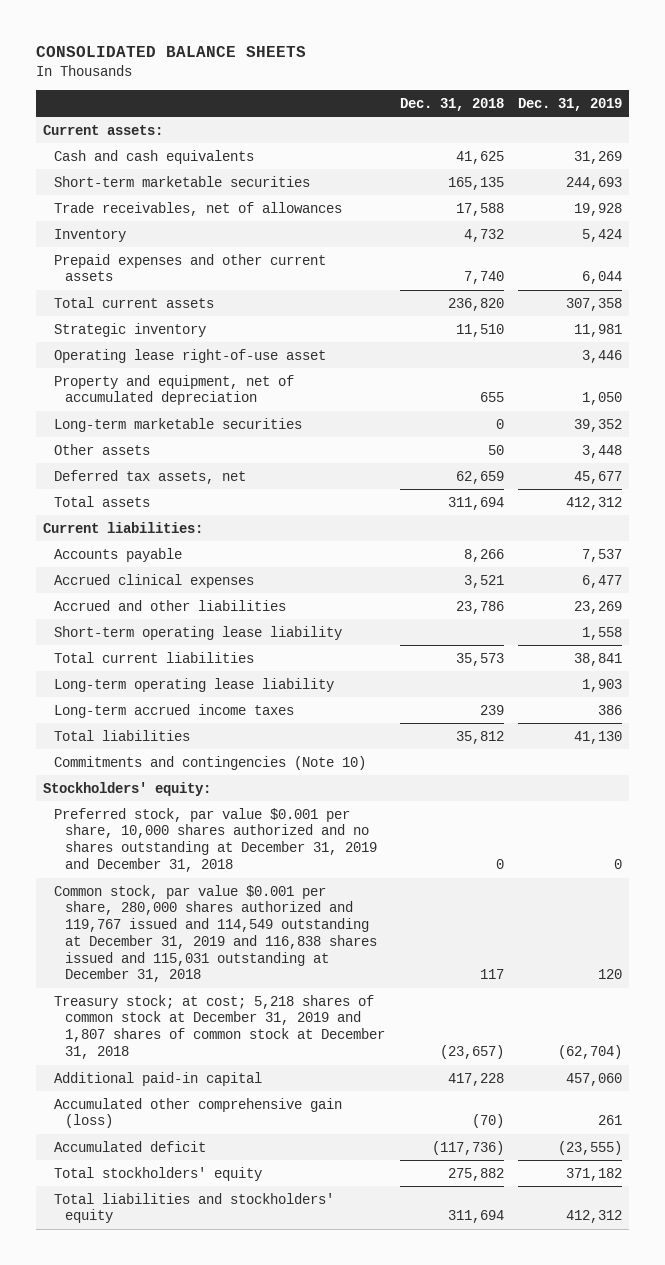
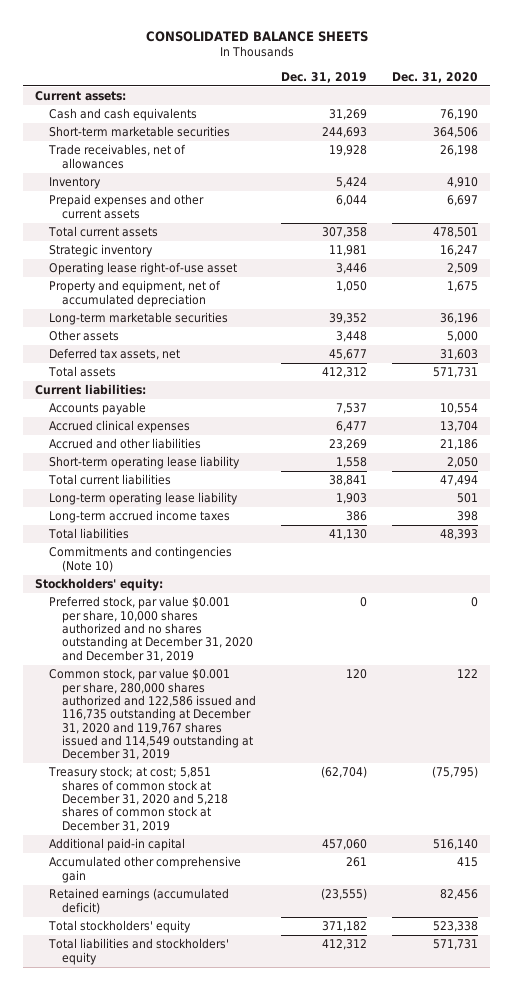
[399,97,504,111] Dec. 31, 2018 -> none
none -> [391,71,478,83] Dec. 31, 2020
[54,807,378,872] Preferred stock, par value $0.001 per share, 10,000 shares authorized and no shares outstanding at December 31, 2019 and December 31, 2018 -> [48,596,253,662] Preferred stock, par value $0.001 per share, 10,000 shares authorized and no shares outstanding at December 31, 2020 and December 31, 2019
[54,884,378,983] Common stock, par value $0.001 per share, 280,000 shares authorized and 119,767 issued and 114,549 outstanding at December 31, 2019 and 116,838 shares issued and 115,031 outstanding at December 31, 2018 -> [48,668,256,761] Common stock, par value $0.001 per share, 280,000 shares authorized and 122,586 issued and 116,735 outstanding at December 31, 2020 and 119,767 shares issued and 114,549 outstanding at December 31, 2019
[54,994,386,1059] Treasury stock; at cost; 5,218 shares of common stock at December 31, 2019 and 1,807 shares of common stock at December 31, 2018 -> [47,766,228,832] Treasury stock; at cost; 5,851 shares of common stock at December 31, 2020 and 5,218 shares of common stock at December 31, 2019
[54,1097,343,1129] Accumulated other comprehensive gain (loss) -> [48,856,241,883] Accumulated other comprehensive gain
[54,1140,207,1152] Accumulated deficit -> [48,888,229,914] Retained earnings (accumulated deficit)

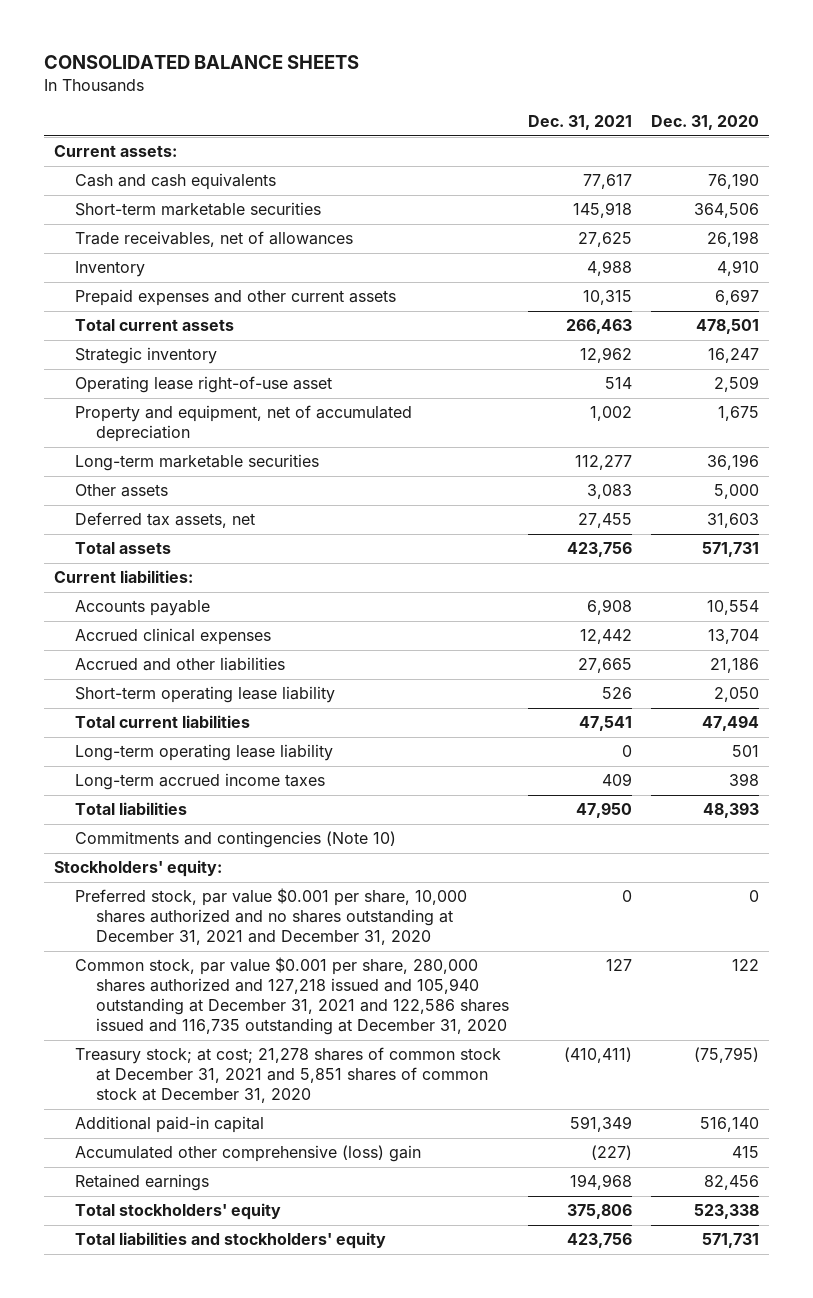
[280,71,367,83] Dec. 31, 2019 -> none
none -> [528,115,633,131] Dec. 31, 2021
[48,596,253,662] Preferred stock, par value $0.001 per share, 10,000 shares authorized and no shares outstanding at December 31, 2020 and December 31, 2019 -> [74,888,467,946] Preferred stock, par value $0.001 per share, 10,000 shares authorized and no shares outstanding at December 31, 2021 and December 31, 2020
[48,668,256,761] Common stock, par value $0.001 per share, 280,000 shares authorized and 122,586 issued and 116,735 outstanding at December 31, 2020 and 119,767 shares issued and 114,549 outstanding at December 31, 2019 -> [74,957,509,1035] Common stock, par value $0.001 per share, 280,000 shares authorized and 127,218 issued and 105,940 outstanding at December 31, 2021 and 122,586 shares issued and 116,735 outstanding at December 31, 2020
[47,766,228,832] Treasury stock; at cost; 5,851 shares of common stock at December 31, 2020 and 5,218 shares of common stock at December 31, 2019 -> [74,1047,501,1104] Treasury stock; at cost; 21,278 shares of common stock at December 31, 2021 and 5,851 shares of common stock at December 31, 2020
[48,856,241,883] Accumulated other comprehensive gain -> [74,1145,421,1163] Accumulated other comprehensive (loss) gain
[48,888,229,914] Retained earnings (accumulated deficit) -> [74,1174,209,1192] Retained earnings

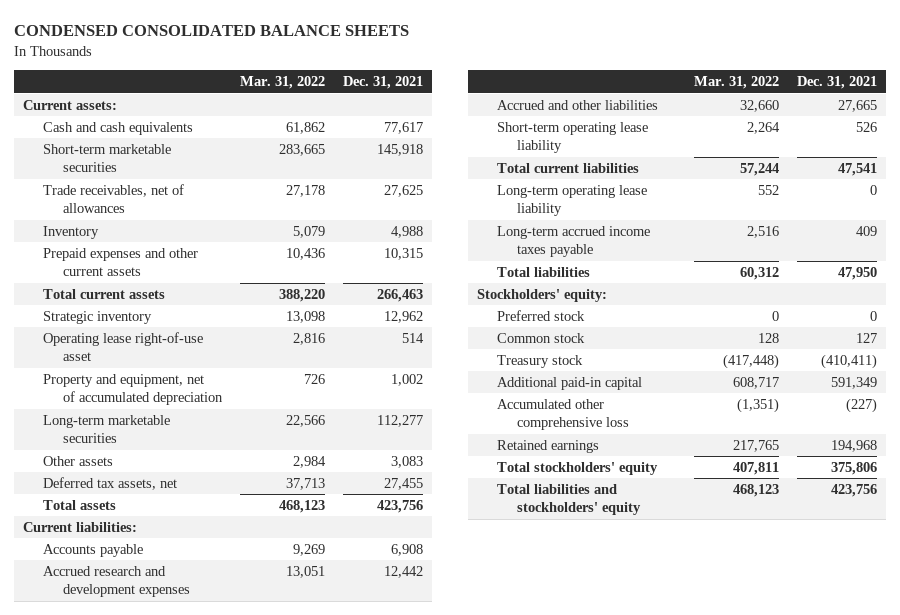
[44,54,360,69] CONSOLIDATED BALANCE SHEETS -> [14,25,410,37] CONDENSED CONSOLIDATED BALANCE SHEETS
[651,115,760,131] Dec. 31, 2020 -> none
none -> [240,76,326,90] Mar. 31, 2022
[74,628,271,646] Accrued clinical expenses -> [43,565,191,598] Accrued research and development expenses
[74,773,325,791] Long-term accrued income taxes -> [496,225,650,258] Long-term accrued income taxes payable
[74,831,396,849] Commitments and contingencies (Note 10) -> none
[74,888,467,946] Preferred stock, par value $0.001 per share, 10,000 shares authorized and no shares outstanding at December 31, 2021 and December 31, 2020 -> [496,309,585,321] Preferred stock
[74,957,509,1035] Common stock, par value $0.001 per share, 280,000 shares authorized and 127,218 issued and 105,940 outstanding at December 31, 2021 and 122,586 shares issued and 116,735 outstanding at December 31, 2020 -> [496,332,585,343] Common stock
[74,1047,501,1104] Treasury stock; at cost; 21,278 shares of common stock at December 31, 2021 and 5,851 shares of common stock at December 31, 2020 -> [496,354,583,368] Treasury stock
[74,1145,421,1163] Accumulated other comprehensive (loss) gain -> [496,398,629,431] Accumulated other comprehensive loss

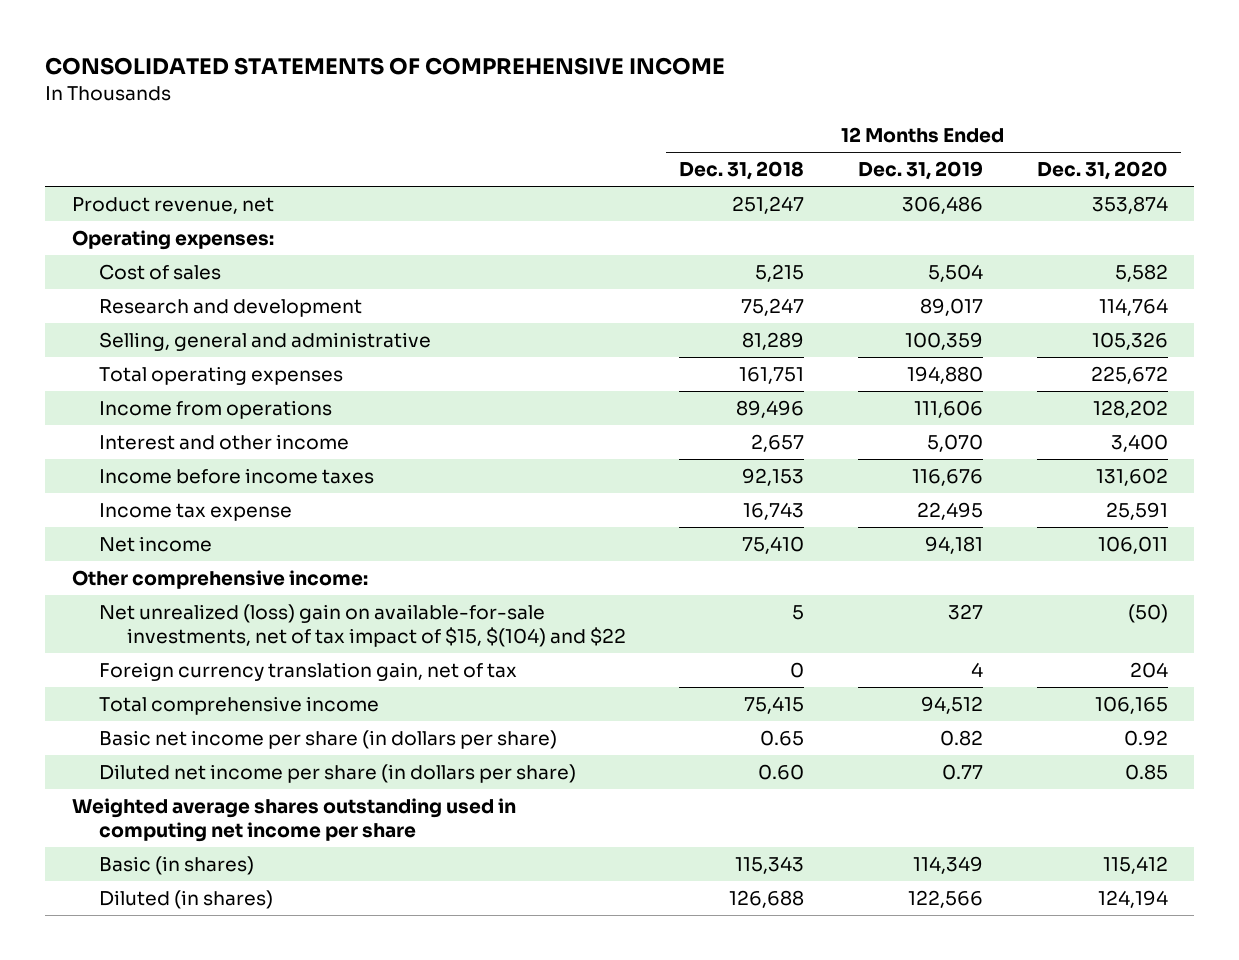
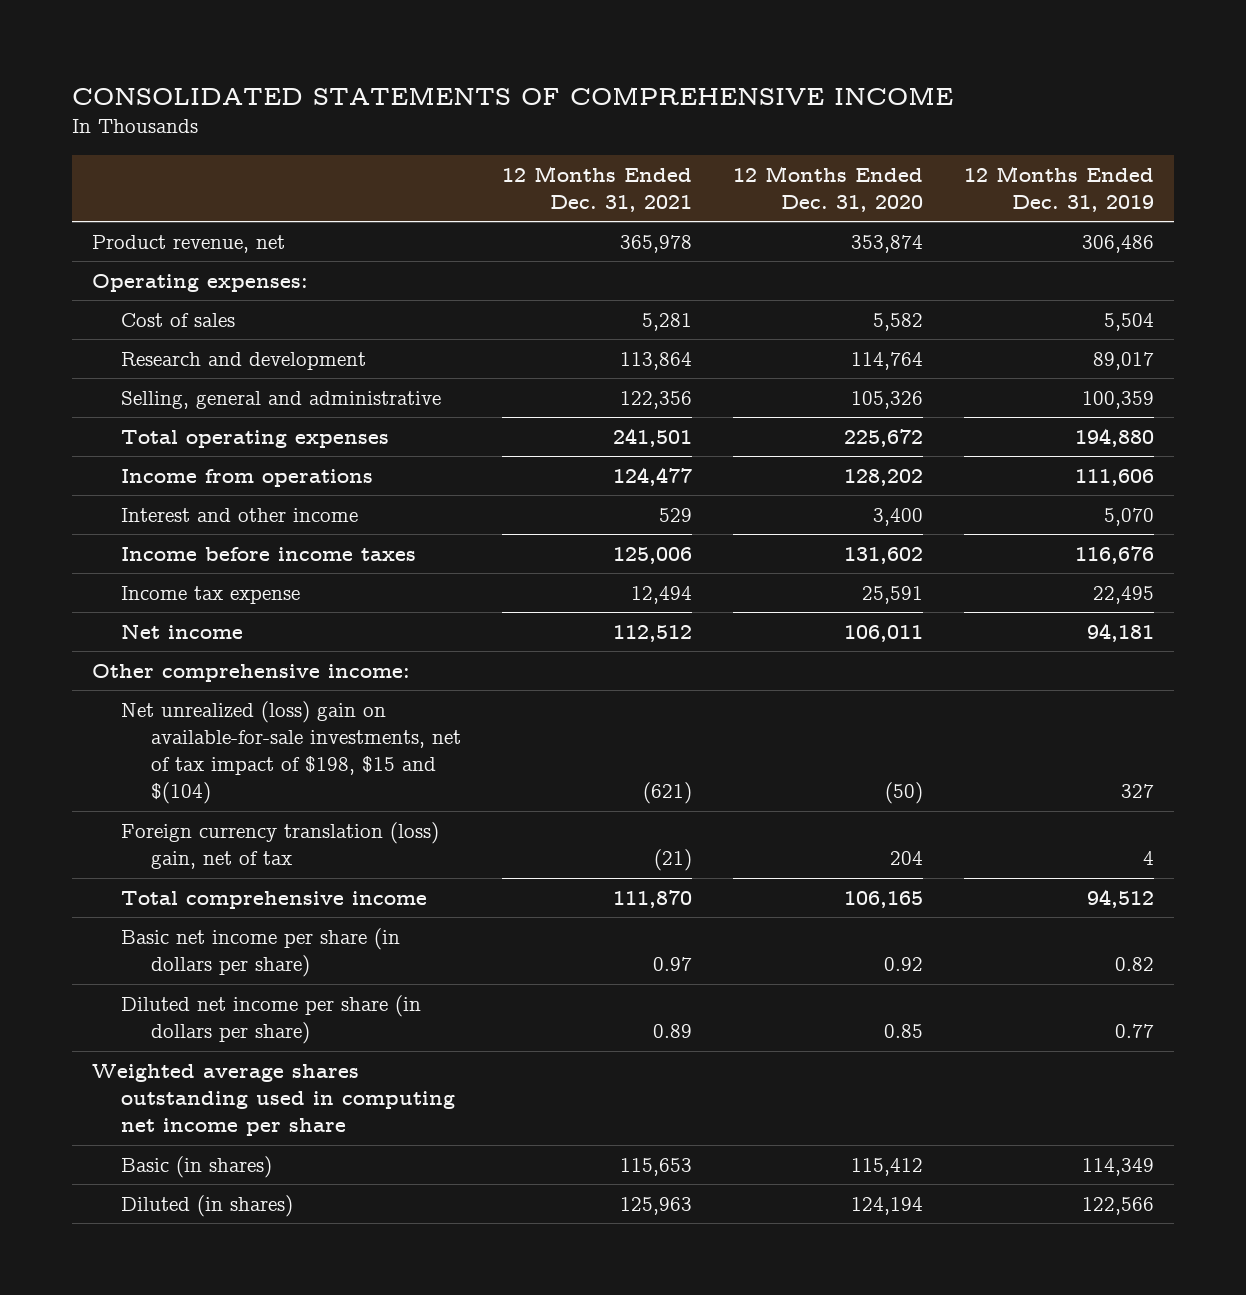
[679,161,805,181] Dec. 31, 2018 -> none
none -> [501,165,692,212] 12 Months Ended Dec. 31, 2021
[99,603,626,647] Net unrealized (loss) gain on available-for-sale investments, net of tax impact of $15, $(104) and $22 -> [121,701,461,805] Net unrealized (loss) gain on available-for-sale investments, net of tax impact of $198, $15 and $(104)
[99,661,518,681] Foreign currency translation gain, net of tax -> [121,822,440,870] Foreign currency translation (loss) gain, net of tax

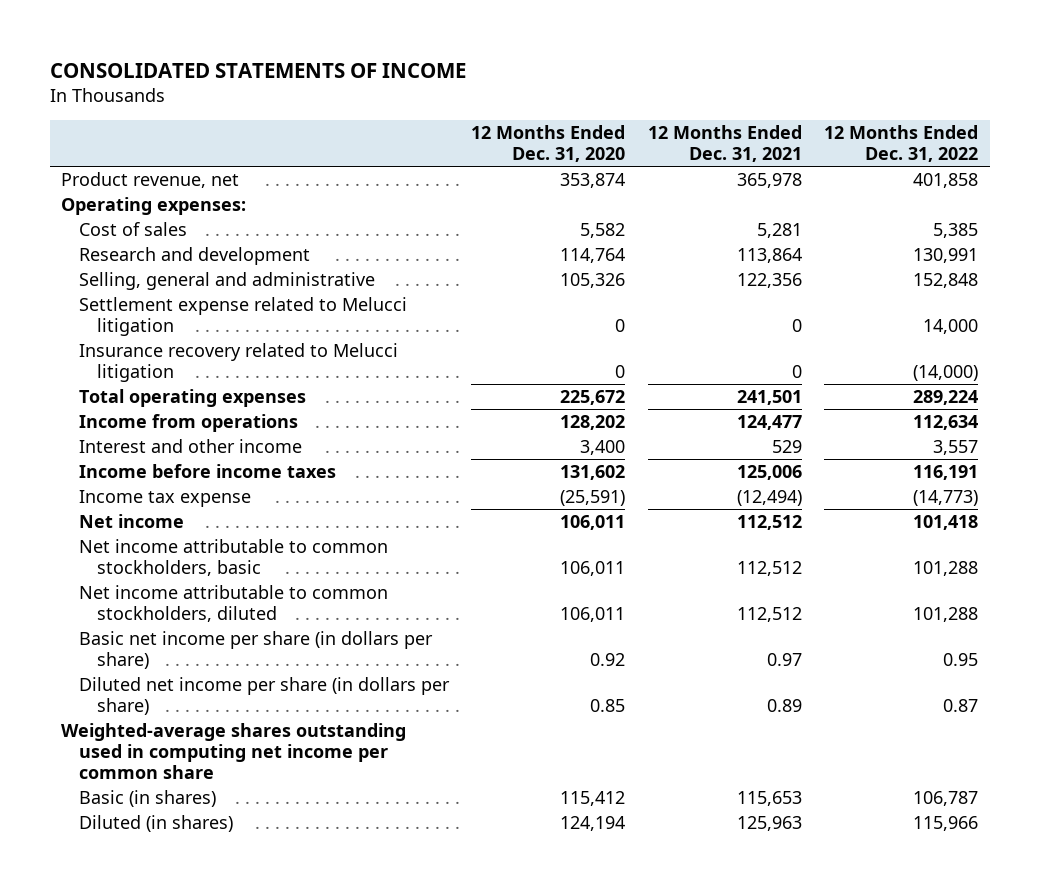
[71,86,953,105] CONSOLIDATED STATEMENTS OF COMPREHENSIVE INCOME -> [49,62,466,78] CONSOLIDATED STATEMENTS OF INCOME
[963,165,1154,212] 12 Months Ended Dec. 31, 2019 -> none
none -> [824,125,979,163] 12 Months Ended Dec. 31, 2022
none -> [78,297,407,337] Settlement expense related to Melucci litigation
none -> [78,343,398,383] Insurance recovery related to Melucci litigation
[630,586,692,605] 12,494 -> [736,490,802,507] (12,494)
[861,586,923,605] 25,591 -> [560,490,626,507] (25,591)
[92,664,411,683] Other comprehensive income: -> none
[121,701,461,805] Net unrealized (loss) gain on available-for-sale investments, net of tax impact of $198, $15 and $(104) -> none
[121,822,440,870] Foreign currency translation (loss) gain, net of tax -> none
[121,891,428,910] Total comprehensive income -> none
none -> [78,539,388,577] Net income attributable to common stockholders, basic
none -> [78,585,388,623] Net income attributable to common stockholders, diluted
[92,1064,456,1137] Weighted average shares outstanding used in computing net income per share -> [61,723,407,780] Weighted-average shares outstanding used in computing net income per common share

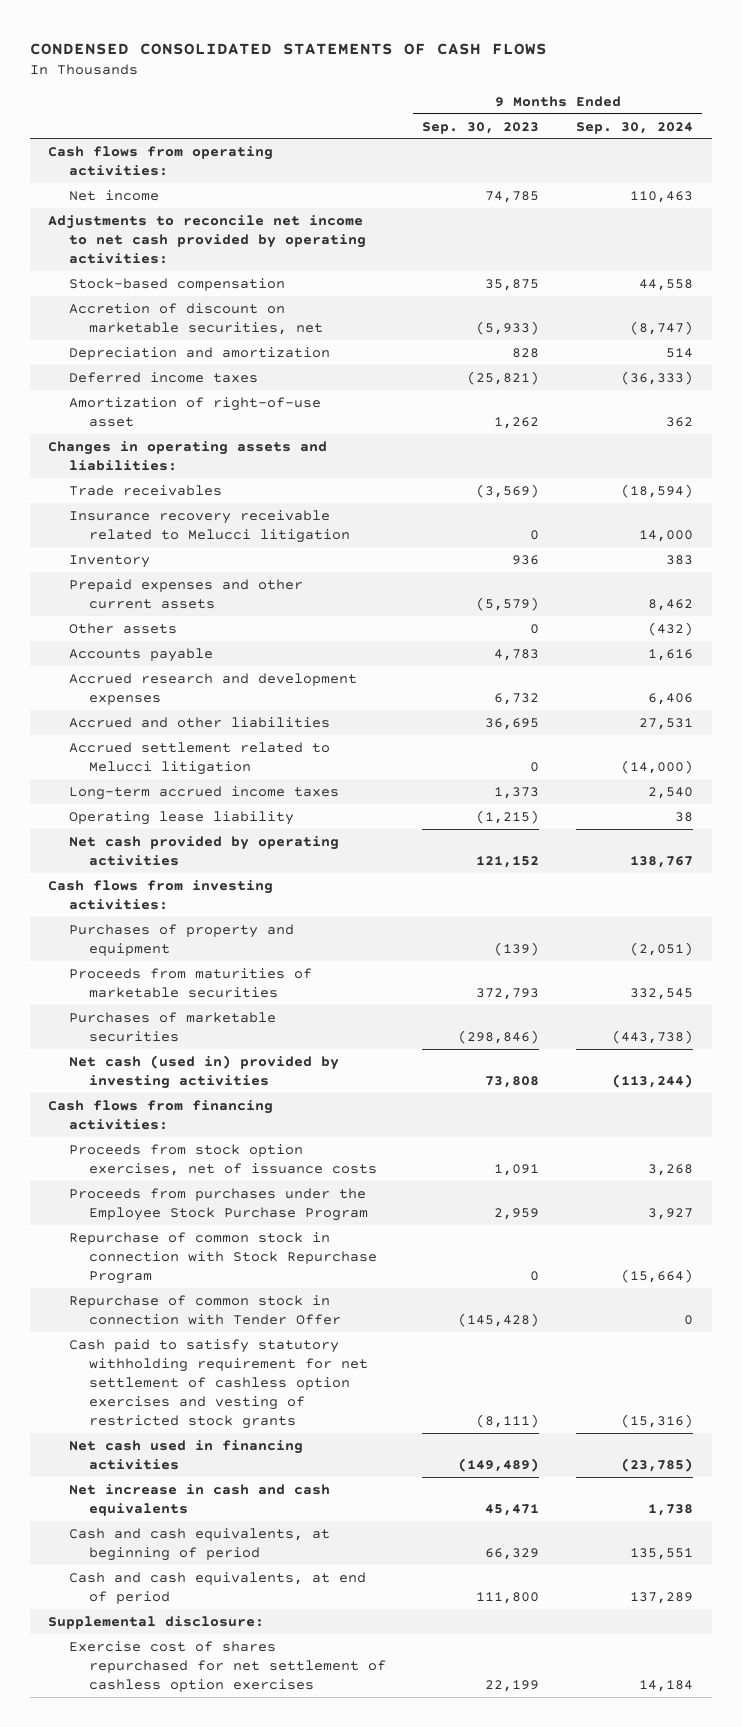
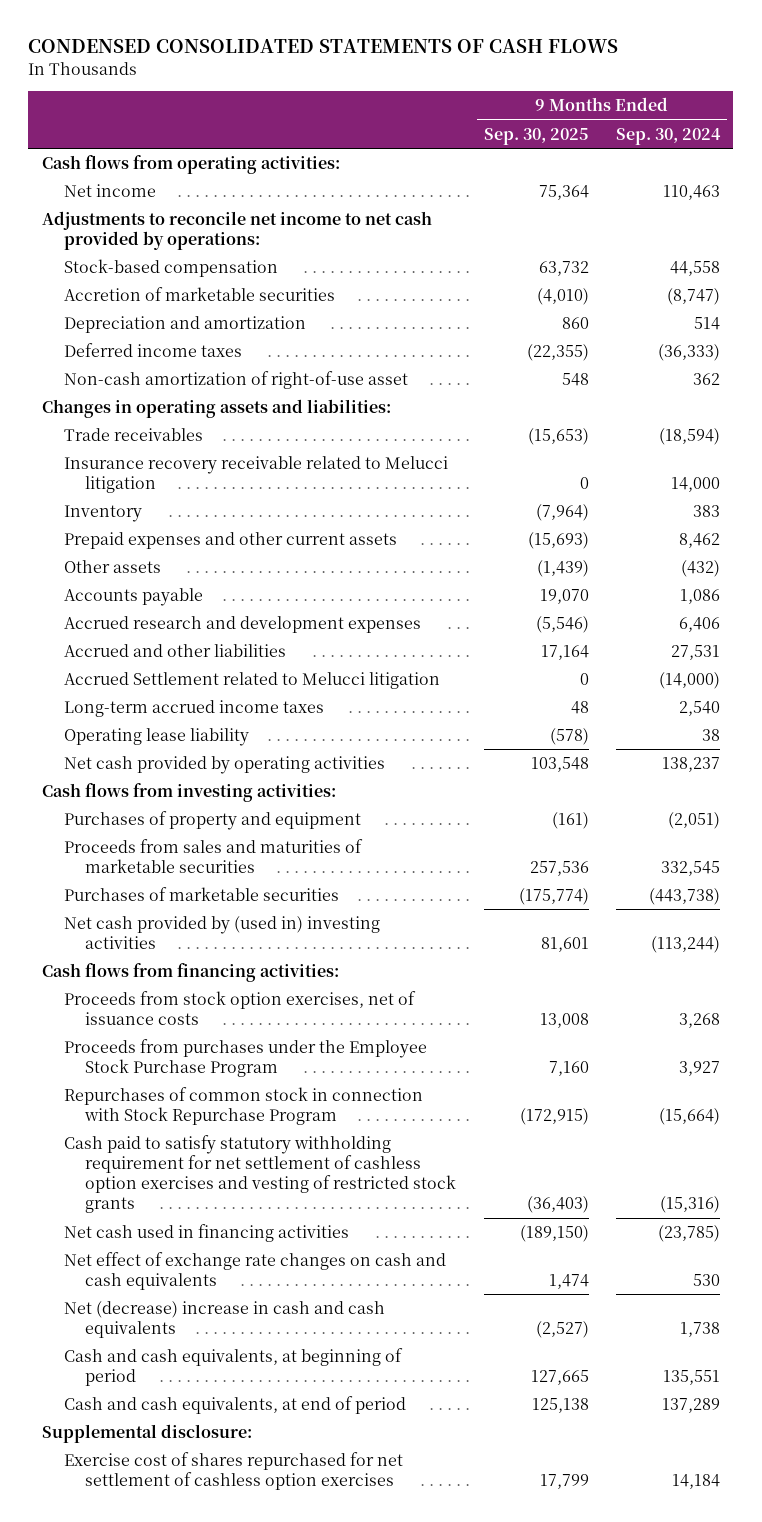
[422,121,540,134] Sep. 30, 2023 -> none
none -> [483,127,589,145] Sep. 30, 2025
[48,214,366,265] Adjustments to reconcile net income to net cash provided by operating activities: -> [41,211,432,251] Adjustments to reconcile net income to net cash provided by operations:
[68,302,323,335] Accretion of discount on marketable securities, net -> [63,287,335,302] Accretion of marketable securities
[68,396,321,427] Amortization of right-of-use asset -> [63,371,408,390] Non-cash amortization of right-of-use asset
[648,648,694,661] 1,616 -> [679,589,720,605] 1,086
[68,741,330,775] Accrued settlement related to Melucci litigation -> [63,672,440,690] Accrued Settlement related to Melucci litigation
[630,855,694,868] 138,767 -> [661,757,720,773] 138,237
[68,967,312,998] Proceeds from maturities of marketable securities -> [63,839,363,874] Proceeds from sales and maturities of marketable securities
[68,1054,339,1089] Net cash (used in) provided by investing activities -> [63,916,380,950] Net cash provided by (used in) investing activities
[68,1294,341,1325] Repurchase of common stock in connection with Tender Offer -> none
[68,1231,377,1285] Repurchase of common stock in connection with Stock Repurchase Program -> [63,1087,423,1126] Repurchases of common stock in connection with Stock Repurchase Program
none -> [63,1252,446,1291] Net effect of exchange rate changes on cash and cash equivalents
[68,1483,330,1516] Net increase in cash and cash equivalents -> [63,1301,385,1339] Net (decrease) increase in cash and cash equivalents

